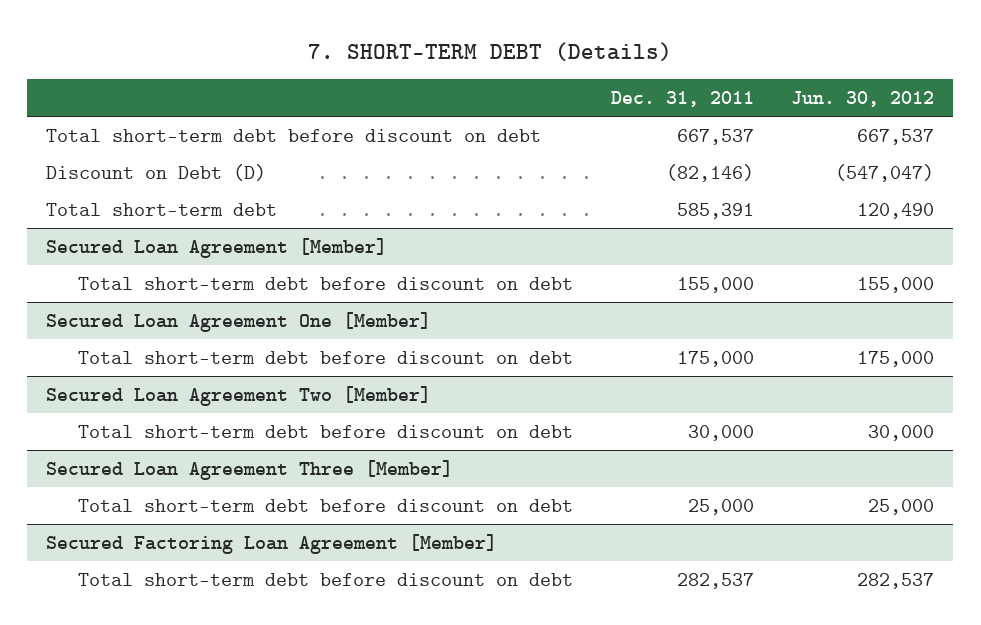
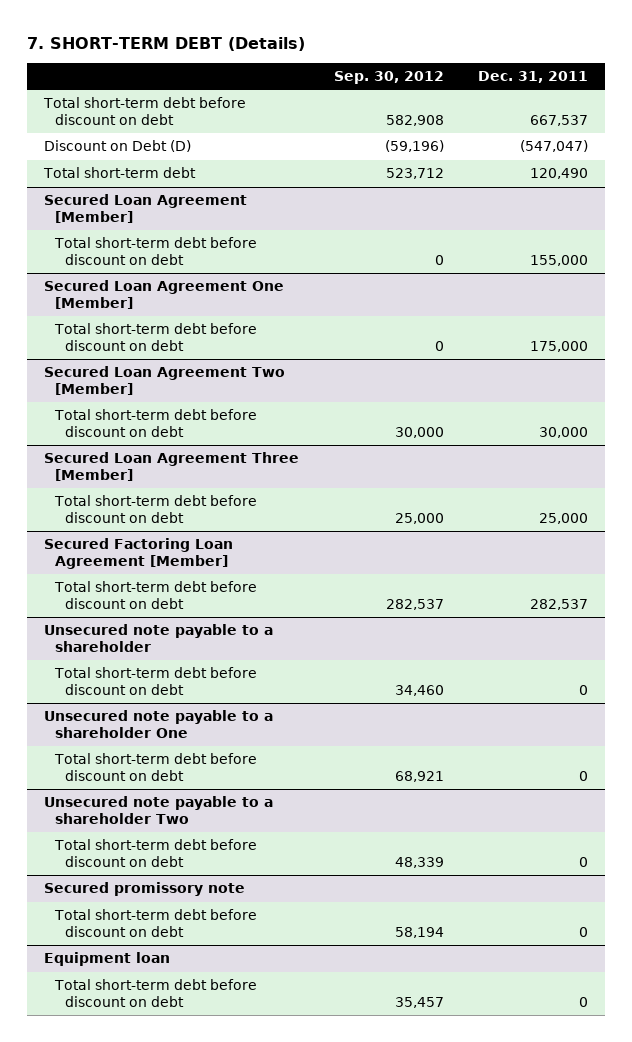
[791,91,935,108] Jun. 30, 2012 -> none
none -> [333,70,444,84] Sep. 30, 2012
[665,163,754,182] (82,146) -> [519,140,588,153] (547,047)
[676,202,754,219] 585,391 -> [529,168,588,180] 120,490
none -> [44,624,274,652] Unsecured note payable to a shareholder
none -> [53,667,257,695] Total short-term debt before discount on debt
none -> [44,710,274,738] Unsecured note payable to a shareholder One
none -> [53,753,257,781] Total short-term debt before discount on debt
none -> [44,796,274,824] Unsecured note payable to a shareholder Two
none -> [53,839,257,867] Total short-term debt before discount on debt
none -> [44,882,246,897] Secured promissory note
none -> [53,909,257,937] Total short-term debt before discount on debt
none -> [44,952,171,967] Equipment loan
none -> [53,979,257,1007] Total short-term debt before discount on debt

